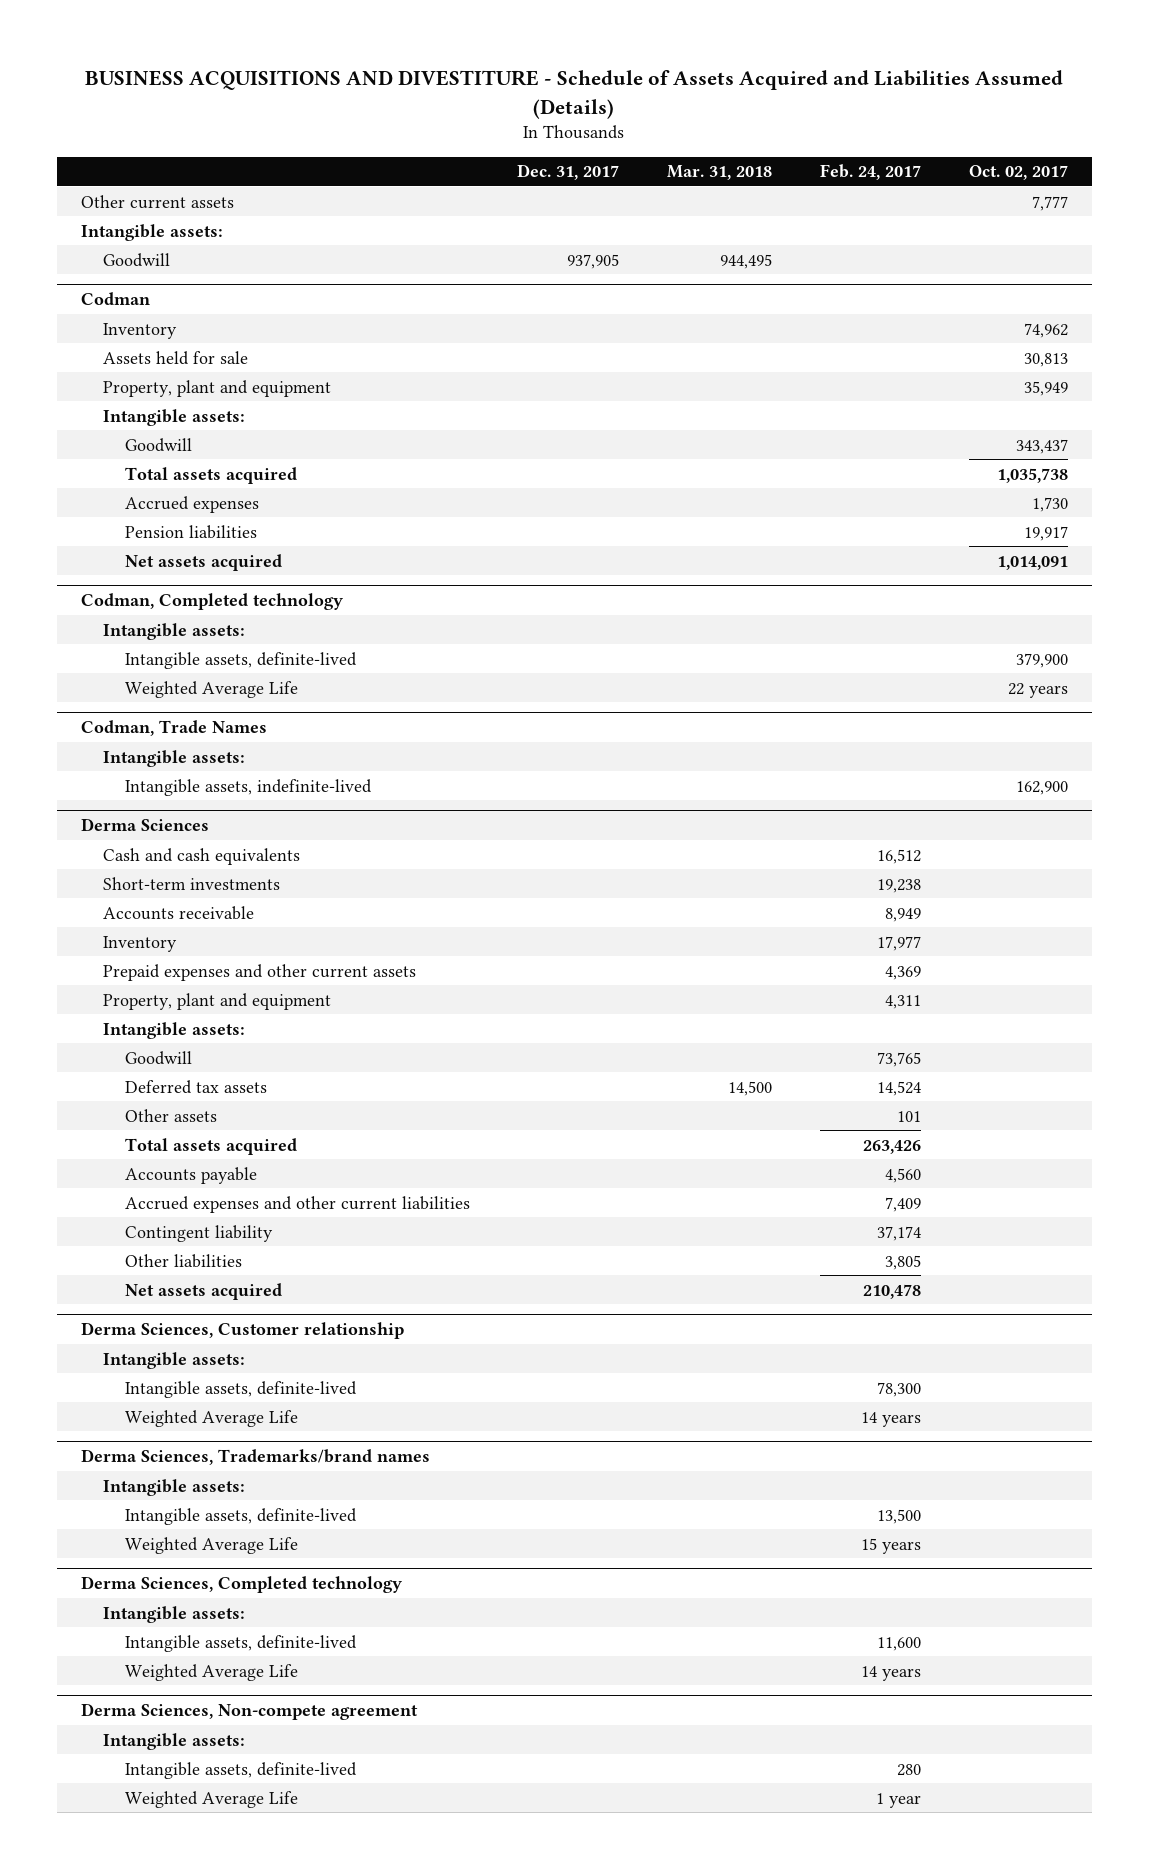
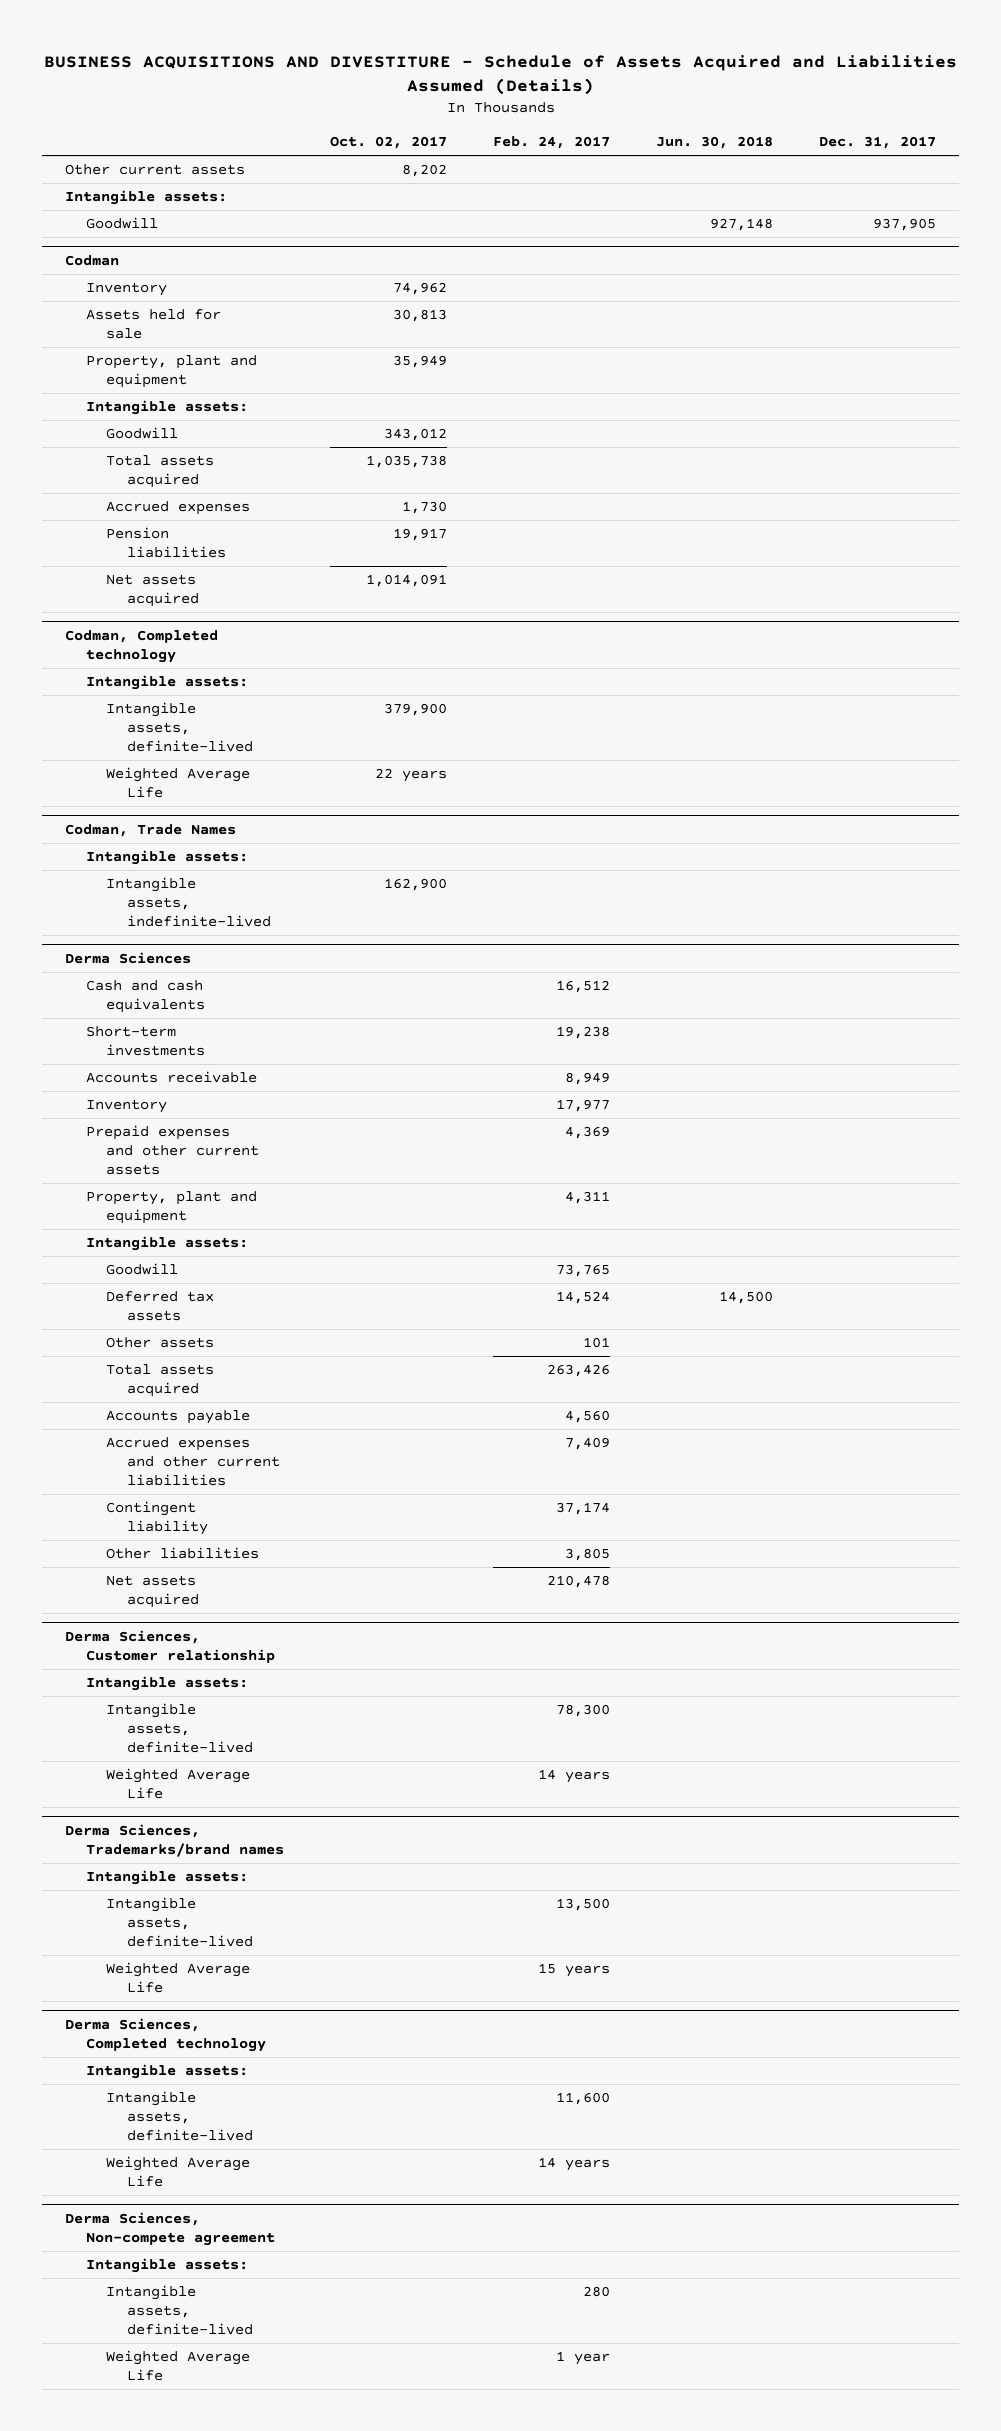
[667,165,773,181] Mar. 31, 2018 -> none
none -> [655,136,773,150] Jun. 30, 2018
[1031,195,1068,211] 7,777 -> [401,164,447,178] 8,202
[1015,438,1068,454] 343,437 -> [383,428,447,442] 343,012

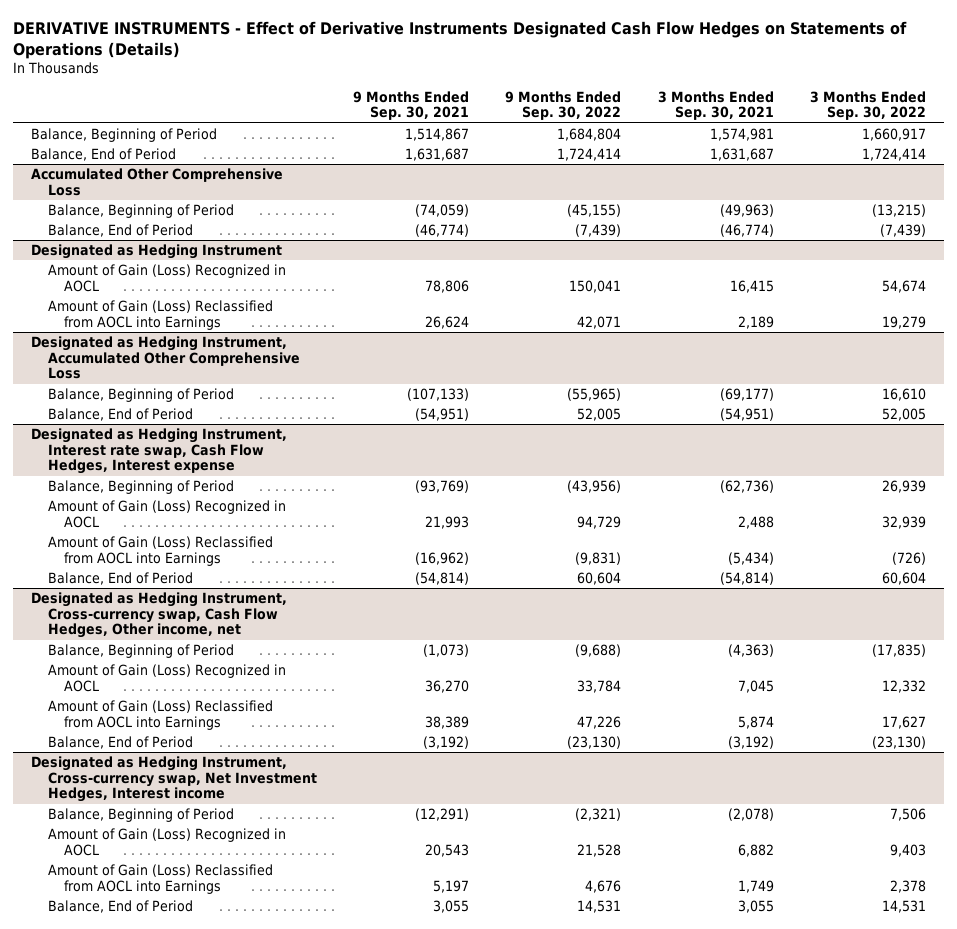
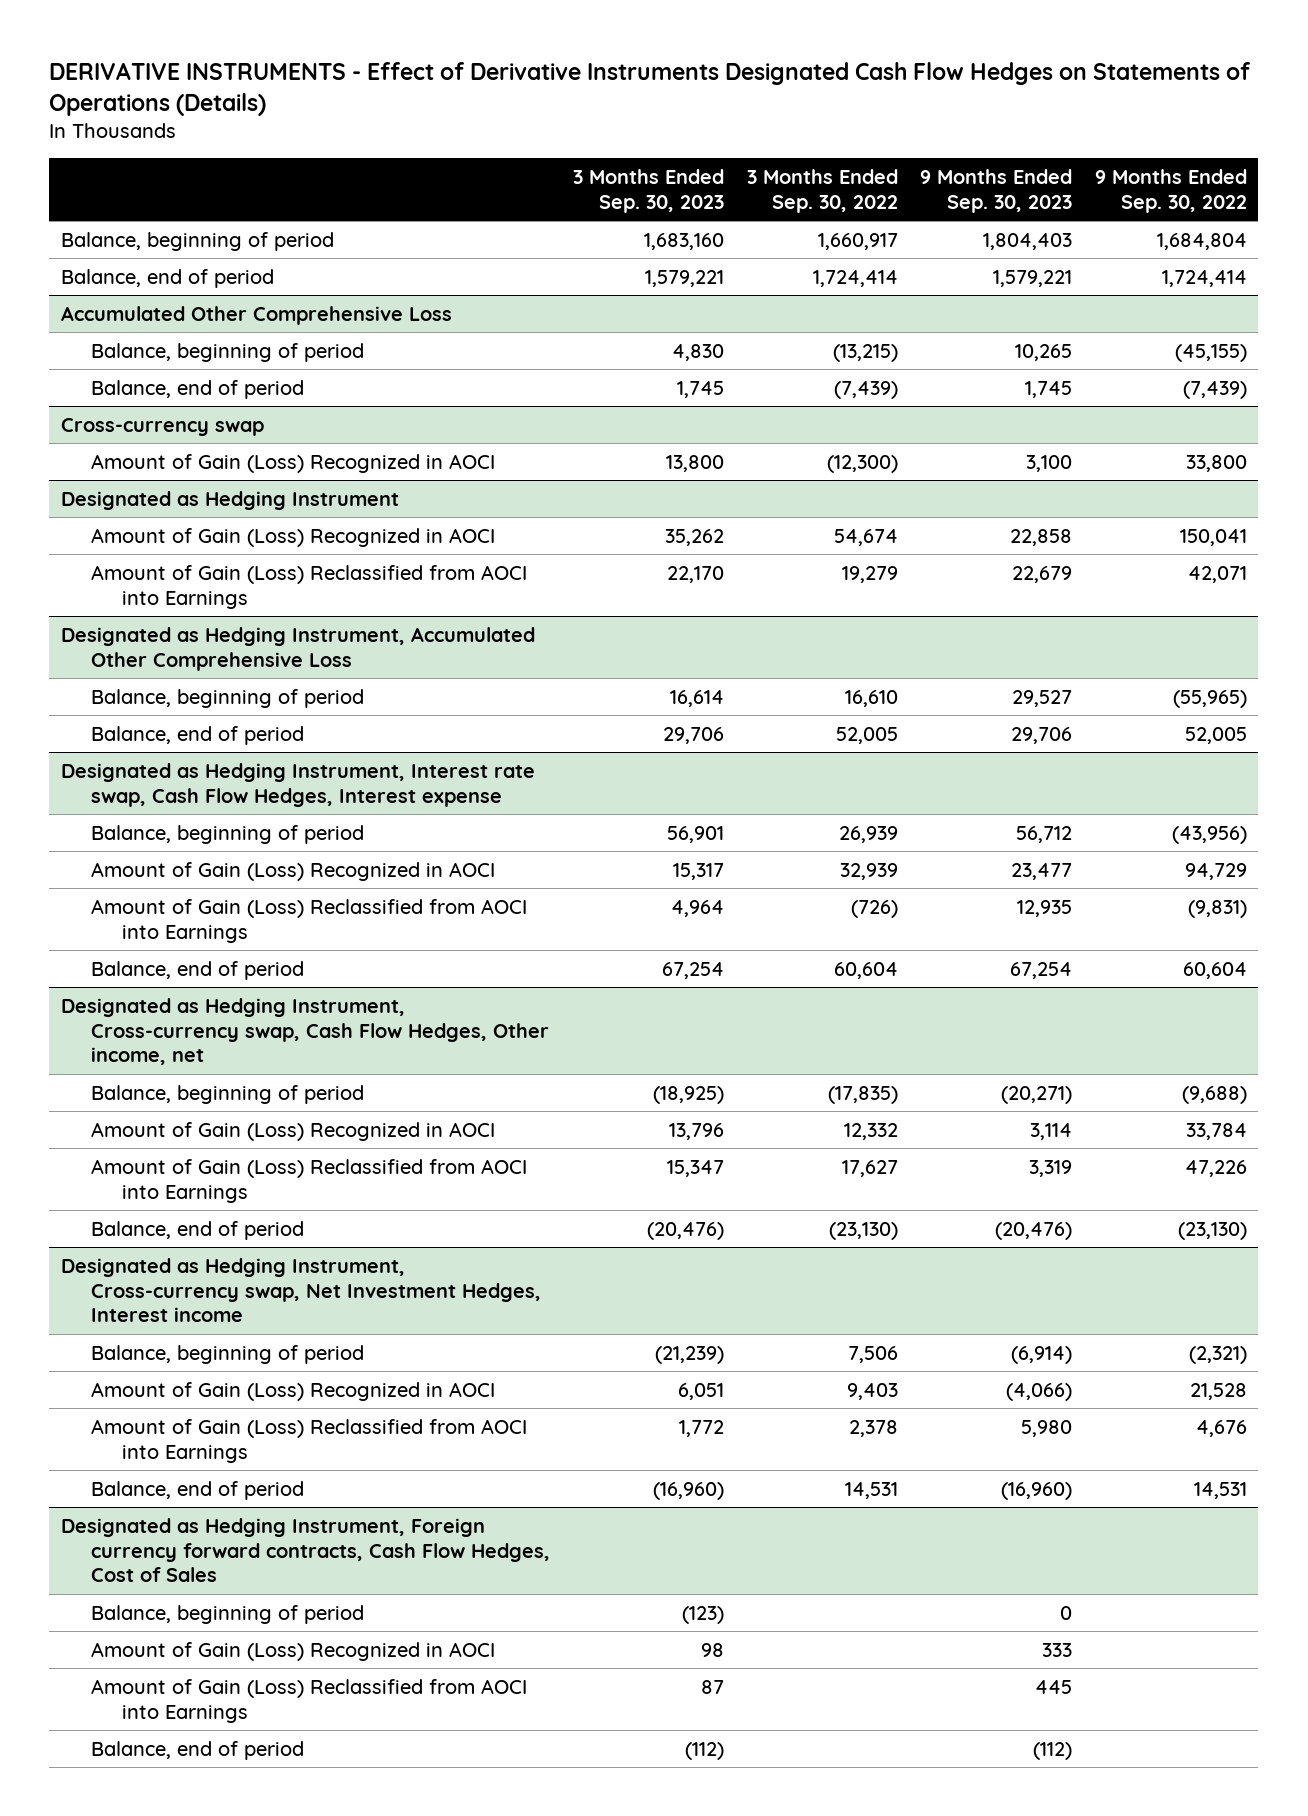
[352,90,469,121] 9 Months Ended Sep. 30, 2021 -> none
[657,90,774,121] 3 Months Ended Sep. 30, 2021 -> none
none -> [572,168,724,213] 3 Months Ended Sep. 30, 2023
none -> [920,168,1073,213] 9 Months Ended Sep. 30, 2023
[30,128,217,143] Balance, Beginning of Period -> [60,231,334,251] Balance, beginning of period
[30,148,176,162] Balance, End of Period -> [60,268,274,288] Balance, end of period
[47,204,234,219] Balance, Beginning of Period -> [91,342,365,362] Balance, beginning of period
[47,224,193,238] Balance, End of Period -> [91,379,305,399] Balance, end of period
none -> [60,417,264,436] Cross-currency swap
none -> [91,453,496,473] Amount of Gain (Loss) Recognized in AOCI
[47,264,286,292] Amount of Gain (Loss) Recognized in AOCL -> [91,527,496,547] Amount of Gain (Loss) Recognized in AOCI
[47,300,273,330] Amount of Gain (Loss) Reclassified from AOCL into Earnings -> [91,564,528,609] Amount of Gain (Loss) Reclassified from AOCI into Earnings
[47,388,234,403] Balance, Beginning of Period -> [91,688,365,708] Balance, beginning of period
[47,408,193,422] Balance, End of Period -> [91,725,305,745] Balance, end of period
[47,480,234,495] Balance, Beginning of Period -> [91,824,365,844] Balance, beginning of period
[47,500,286,528] Amount of Gain (Loss) Recognized in AOCL -> [91,861,496,881] Amount of Gain (Loss) Recognized in AOCI
[47,536,273,566] Amount of Gain (Loss) Reclassified from AOCL into Earnings -> [91,898,528,943] Amount of Gain (Loss) Reclassified from AOCI into Earnings
[47,572,193,586] Balance, End of Period -> [91,960,305,980] Balance, end of period
[47,644,234,659] Balance, Beginning of Period -> [91,1084,365,1104] Balance, beginning of period
[47,664,286,692] Amount of Gain (Loss) Recognized in AOCL -> [91,1121,496,1141] Amount of Gain (Loss) Recognized in AOCI
[47,700,273,730] Amount of Gain (Loss) Reclassified from AOCL into Earnings -> [91,1158,528,1203] Amount of Gain (Loss) Reclassified from AOCI into Earnings
[47,736,193,750] Balance, End of Period -> [91,1220,305,1240] Balance, end of period
[47,808,234,823] Balance, Beginning of Period -> [91,1344,365,1364] Balance, beginning of period
[47,828,286,856] Amount of Gain (Loss) Recognized in AOCL -> [91,1381,496,1401] Amount of Gain (Loss) Recognized in AOCI
[47,864,273,894] Amount of Gain (Loss) Reclassified from AOCL into Earnings -> [91,1418,528,1463] Amount of Gain (Loss) Reclassified from AOCI into Earnings
[47,900,193,914] Balance, End of Period -> [91,1480,305,1500] Balance, end of period
none -> [60,1517,551,1583] Designated as Hedging Instrument, Foreign currency forward contracts, Cash Flow Hedges, Cost of Sales
none -> [91,1604,365,1624] Balance, beginning of period
none -> [91,1641,496,1661] Amount of Gain (Loss) Recognized in AOCI
none -> [91,1678,528,1723] Amount of Gain (Loss) Reclassified from AOCI into Earnings
none -> [91,1740,305,1760] Balance, end of period

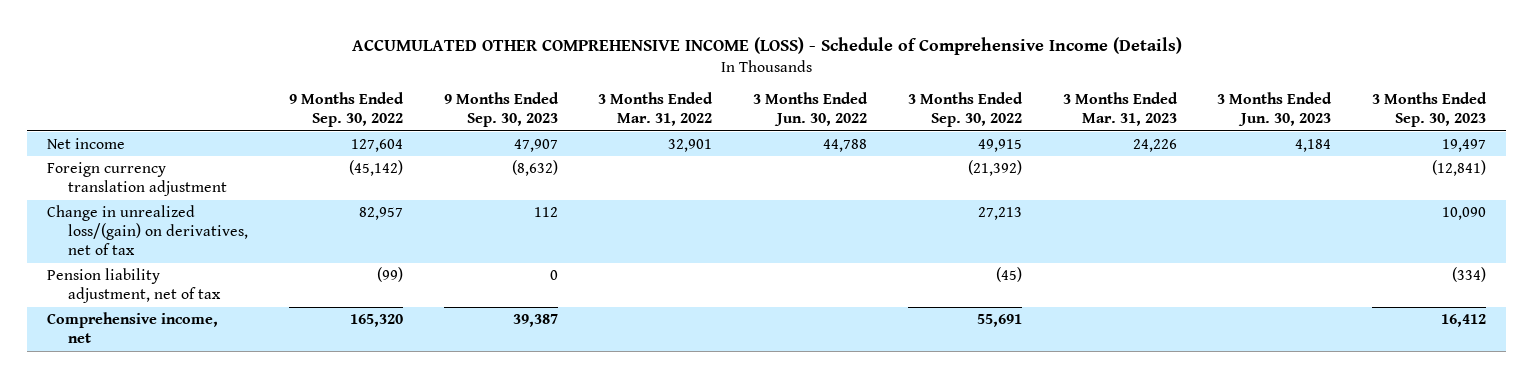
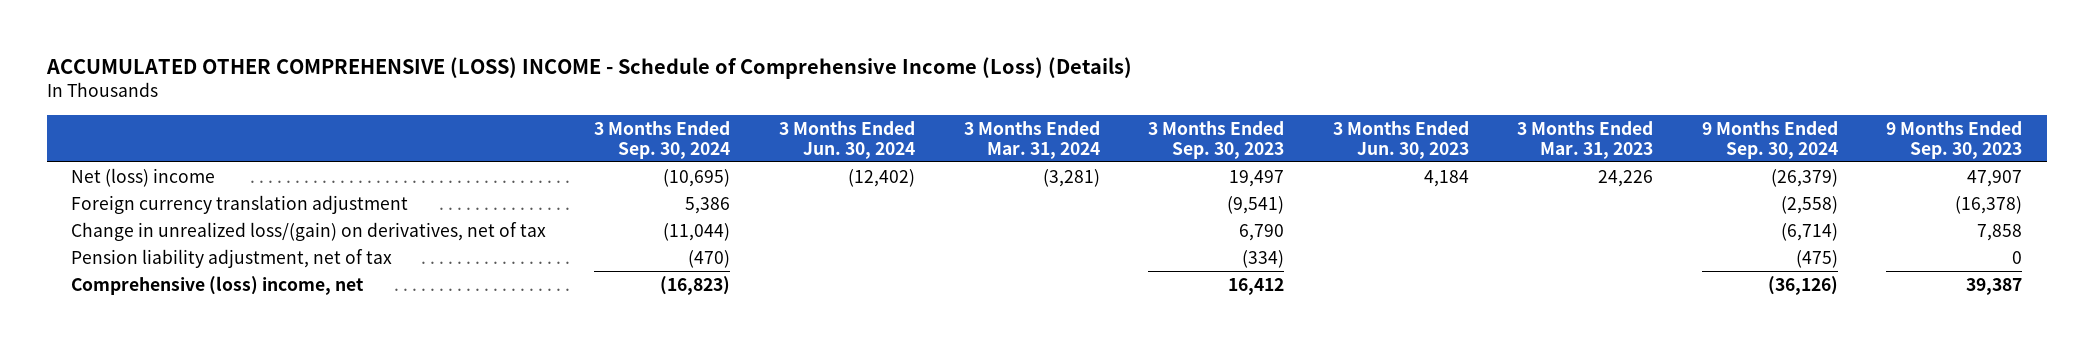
[351,36,1182,55] ACCUMULATED OTHER COMPREHENSIVE INCOME (LOSS) - Schedule of Comprehensive Income (Details) -> [45,56,1132,79] ACCUMULATED OTHER COMPREHENSIVE (LOSS) INCOME - Schedule of Comprehensive Income (Loss) (Details)
[288,92,404,128] 9 Months Ended Sep. 30, 2022 -> none
[598,92,714,127] 3 Months Ended Mar. 31, 2022 -> none
[753,92,869,127] 3 Months Ended Jun. 30, 2022 -> none
[907,92,1023,128] 3 Months Ended Sep. 30, 2022 -> none
none -> [594,120,731,159] 3 Months Ended Sep. 30, 2024
none -> [778,120,915,159] 3 Months Ended Jun. 30, 2024
none -> [963,120,1100,159] 3 Months Ended Mar. 31, 2024
none -> [1701,120,1838,159] 9 Months Ended Sep. 30, 2024
[47,138,126,150] Net income -> [70,167,215,187] Net (loss) income
[511,160,558,177] (8,632) -> [1955,195,2023,214] (16,378)
[1432,160,1487,177] (12,841) -> [1227,195,1285,214] (9,541)
[533,207,558,218] 112 -> [1977,223,2023,241] 7,858
[1442,207,1487,221] 10,090 -> [1239,223,1285,241] 6,790
[47,312,219,344] Comprehensive income, net -> [70,275,364,295] Comprehensive (loss) income, net

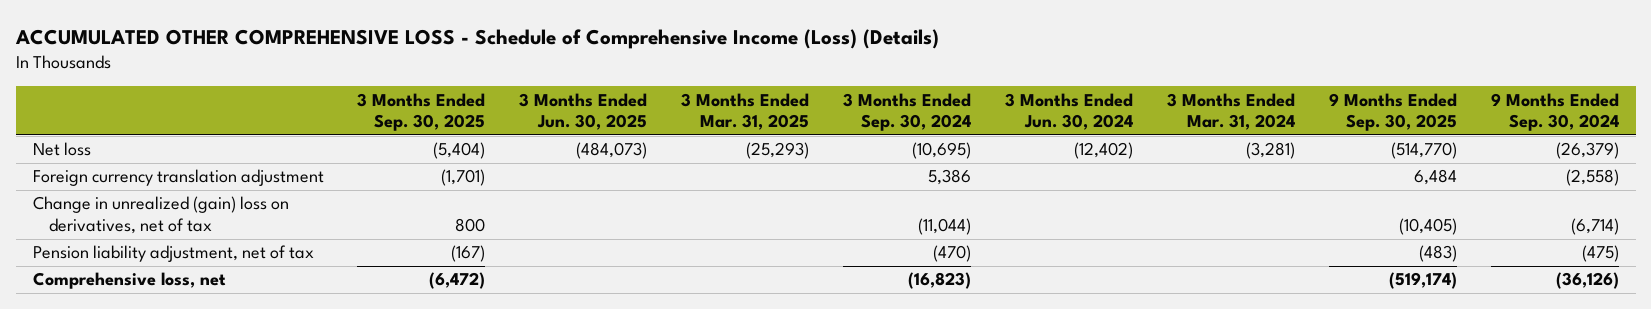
[45,56,1132,79] ACCUMULATED OTHER COMPREHENSIVE (LOSS) INCOME - Schedule of Comprehensive Income (Loss) (Details) -> [14,28,939,49] ACCUMULATED OTHER COMPREHENSIVE LOSS - Schedule of Comprehensive Income (Loss) (Details)
[1148,120,1285,159] 3 Months Ended Sep. 30, 2023 -> none
[1332,120,1469,159] 3 Months Ended Jun. 30, 2023 -> none
[1517,120,1654,159] 3 Months Ended Mar. 31, 2023 -> none
[1886,120,2023,159] 9 Months Ended Sep. 30, 2023 -> none
none -> [357,92,486,132] 3 Months Ended Sep. 30, 2025
none -> [519,92,648,131] 3 Months Ended Jun. 30, 2025
none -> [681,92,810,131] 3 Months Ended Mar. 31, 2025
none -> [1328,92,1457,132] 9 Months Ended Sep. 30, 2025
[70,167,215,187] Net (loss) income -> [32,142,91,157] Net loss
[70,221,546,241] Change in unrealized loss/(gain) on derivatives, net of tax -> [32,196,289,234] Change in unrealized (gain) loss on derivatives, net of tax
[70,275,364,295] Comprehensive (loss) income, net -> [32,272,226,290] Comprehensive loss, net

